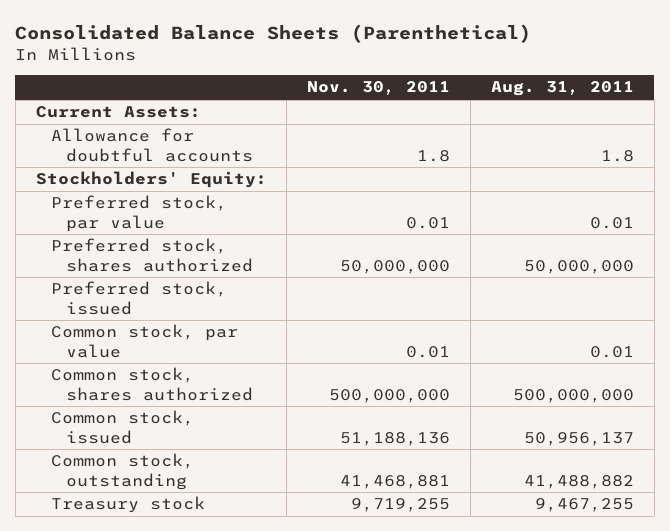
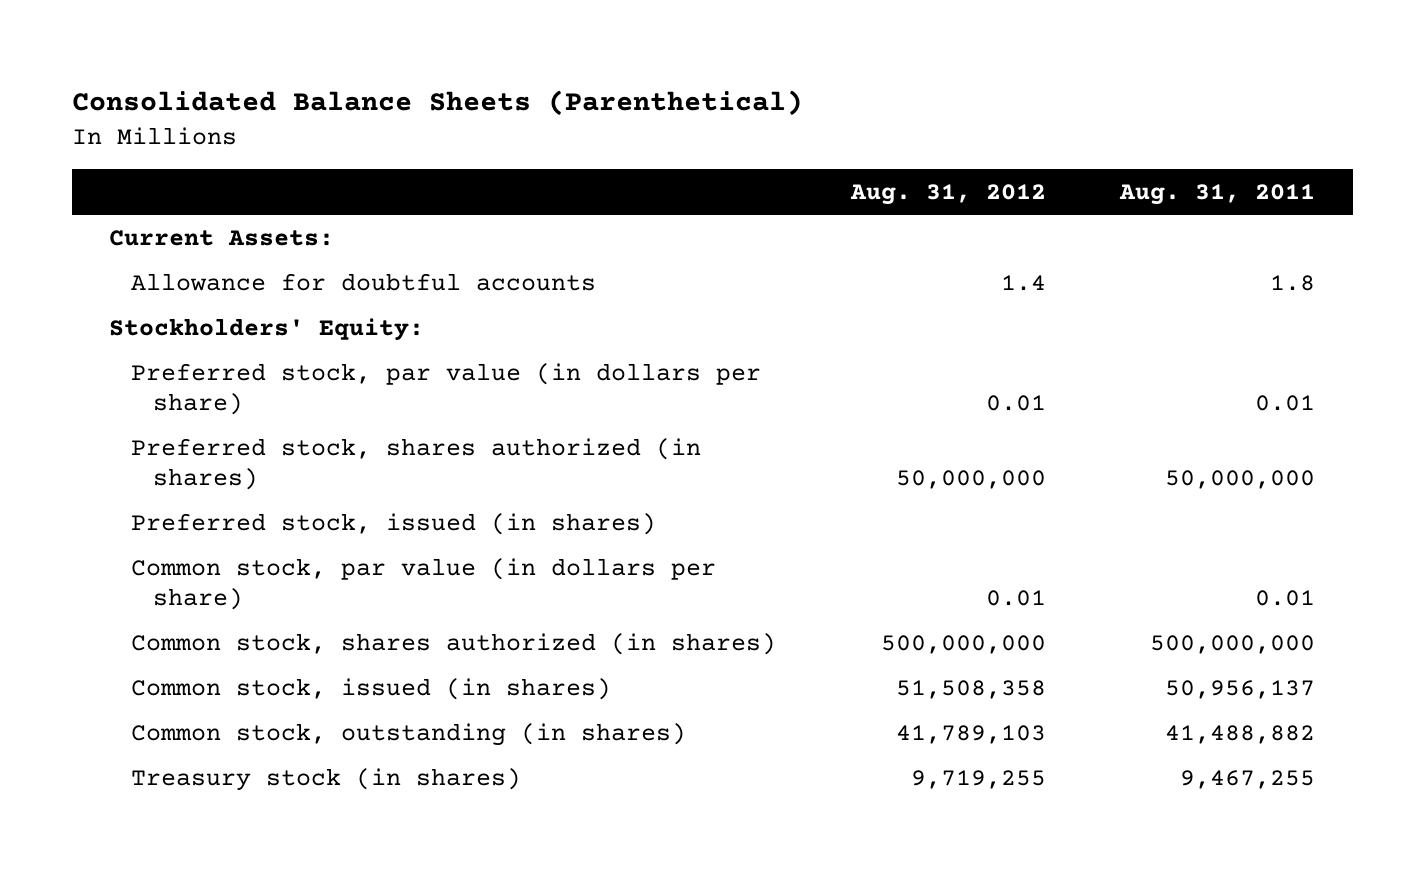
[307,81,451,96] Nov. 30, 2011 -> none
none -> [849,183,1046,205] Aug. 31, 2012
[50,195,227,232] Preferred stock, par value -> [130,362,761,416] Preferred stock, par value (in dollars per share)
[50,238,253,272] Preferred stock, shares authorized -> [130,437,701,491] Preferred stock, shares authorized (in shares)
[50,281,227,315] Preferred stock, issued -> [130,512,656,535] Preferred stock, issued (in shares)
[50,324,238,358] Common stock, par value -> [130,557,716,611] Common stock, par value (in dollars per share)
[50,367,253,401] Common stock, shares authorized -> [130,632,776,655] Common stock, shares authorized (in shares)
[50,410,194,444] Common stock, issued -> [130,677,611,700] Common stock, issued (in shares)
[50,453,194,490] Common stock, outstanding -> [130,722,686,746] Common stock, outstanding (in shares)
[50,496,205,514] Treasury stock -> [130,767,521,791] Treasury stock (in shares)

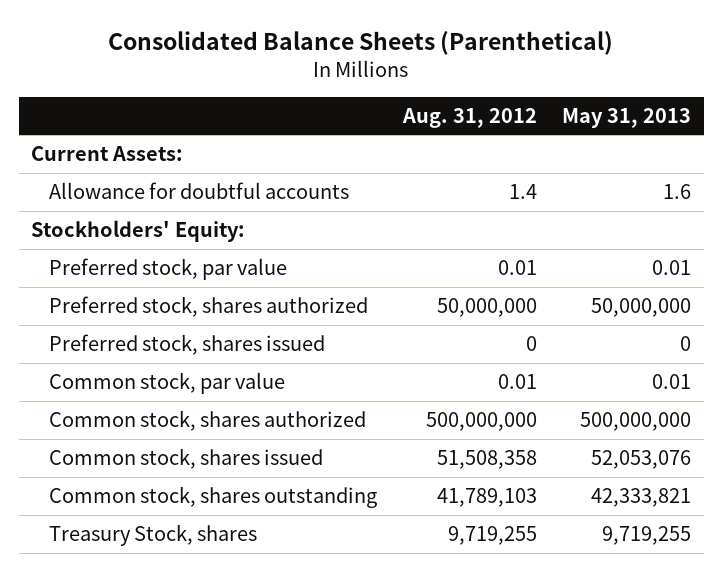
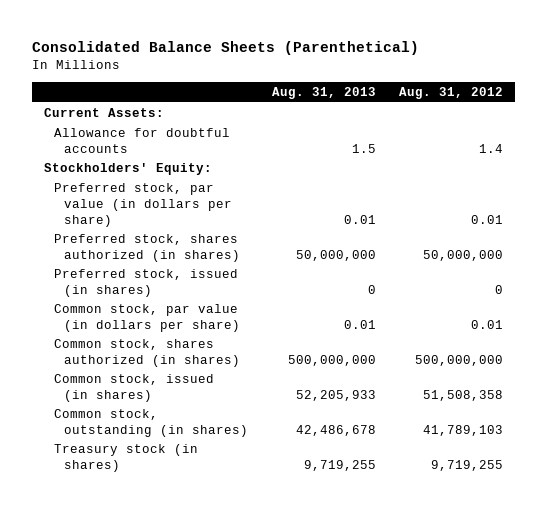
[562,107,692,128] May 31, 2013 -> none
none -> [271,87,376,100] Aug. 31, 2013
[49,258,288,281] Preferred stock, par value -> [54,183,232,227] Preferred stock, par value (in dollars per share)
[49,296,369,318] Preferred stock, shares authorized -> [54,234,240,262] Preferred stock, shares authorized (in shares)
[49,334,326,356] Preferred stock, shares issued -> [54,269,239,297] Preferred stock, issued (in shares)
[49,372,286,395] Common stock, par value -> [54,304,240,332] Common stock, par value (in dollars per share)
[49,410,367,432] Common stock, shares authorized -> [54,339,240,367] Common stock, shares authorized (in shares)
[49,448,324,470] Common stock, shares issued -> [54,374,215,402] Common stock, issued (in shares)
[49,486,378,509] Common stock, shares outstanding -> [54,409,248,437] Common stock, outstanding (in shares)
[49,524,258,547] Treasury Stock, shares -> [54,444,199,472] Treasury stock (in shares)

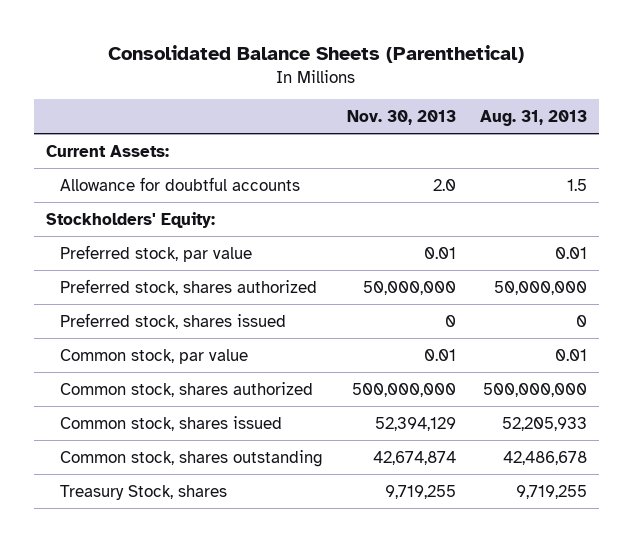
[399,87,504,100] Aug. 31, 2012 -> none
none -> [346,109,456,125] Nov. 30, 2013
[54,183,232,227] Preferred stock, par value (in dollars per share) -> [60,244,253,262] Preferred stock, par value
[54,234,240,262] Preferred stock, shares authorized (in shares) -> [60,278,318,295] Preferred stock, shares authorized
[54,269,239,297] Preferred stock, issued (in shares) -> [60,312,287,329] Preferred stock, shares issued
[54,304,240,332] Common stock, par value (in dollars per share) -> [60,348,249,364] Common stock, par value
[54,339,240,367] Common stock, shares authorized (in shares) -> [60,381,314,397] Common stock, shares authorized
[54,374,215,402] Common stock, issued (in shares) -> [60,415,283,431] Common stock, shares issued
[54,409,248,437] Common stock, outstanding (in shares) -> [60,449,324,467] Common stock, shares outstanding
[54,444,199,472] Treasury stock (in shares) -> [60,484,228,500] Treasury Stock, shares

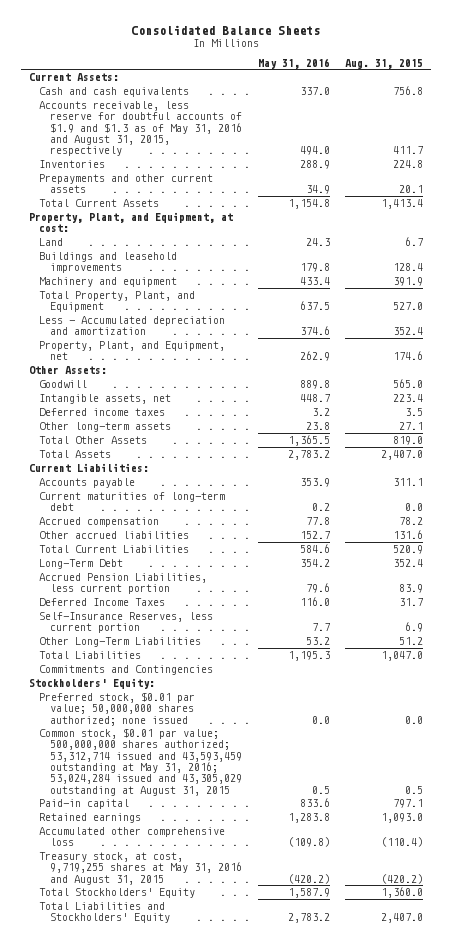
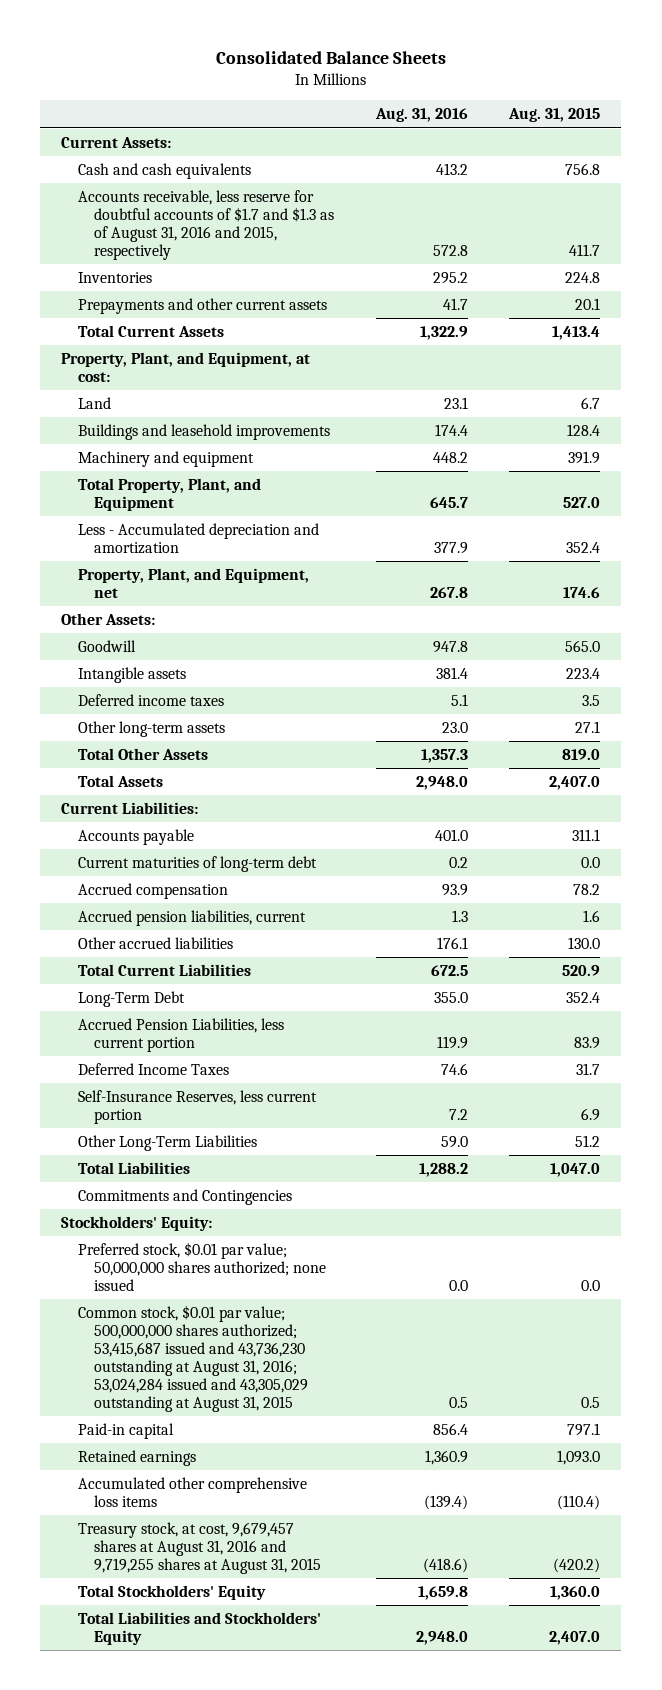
[257,57,330,69] May 31, 2016 -> none
none -> [374,108,468,123] Aug. 31, 2016
[39,100,242,157] Accounts receivable, less reserve for doubtful accounts of $1.9 and $1.3 as of May 31, 2016 and August 31, 2015, respectively -> [77,189,334,260] Accounts receivable, less reserve for doubtful accounts of $1.7 and $1.3 as of August 31, 2016 and 2015, respectively
[39,393,172,404] Intangible assets, net -> [77,666,186,683] Intangible assets
none -> [77,909,306,926] Accrued pension liabilities, current
[393,529,424,539] 131.6 -> [568,936,601,949] 130.0
[39,727,242,796] Common stock, $0.01 par value; 500,000,000 shares authorized; 53,312,714 issued and 43,593,459 outstanding at May 31, 2016; 53,024,284 issued and 43,305,029 outstanding at August 31, 2015 -> [77,1304,308,1412] Common stock, $0.01 par value; 500,000,000 shares authorized; 53,415,687 issued and 43,736,230 outstanding at August 31, 2016; 53,024,284 issued and 43,305,029 outstanding at August 31, 2015
[39,826,226,847] Accumulated other comprehensive loss -> [77,1476,307,1507] Accumulated other comprehensive loss items
[39,851,242,885] Treasury stock, at cost, 9,719,255 shares at May 31, 2016 and August 31, 2015 -> [77,1521,321,1574] Treasury stock, at cost, 9,679,457 shares at August 31, 2016 and 9,719,255 shares at August 31, 2015

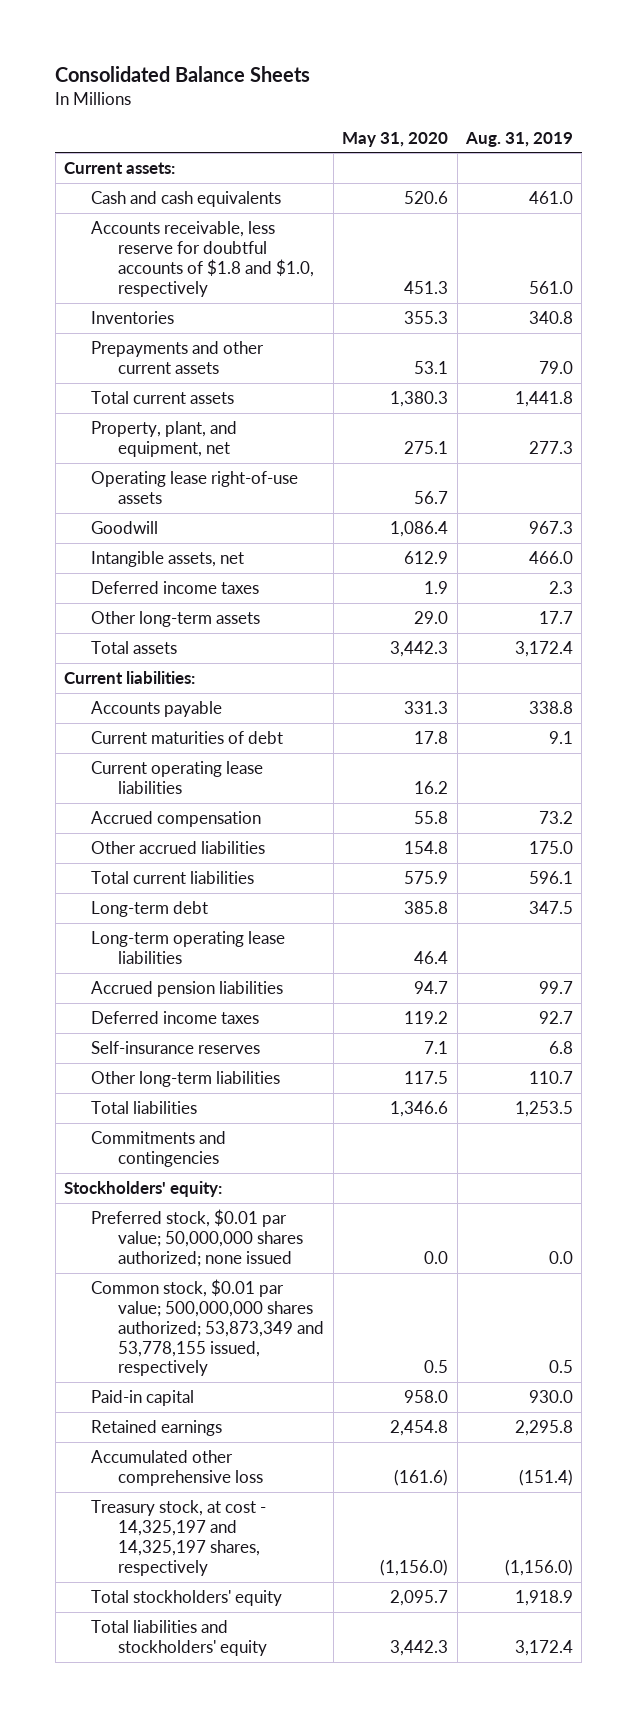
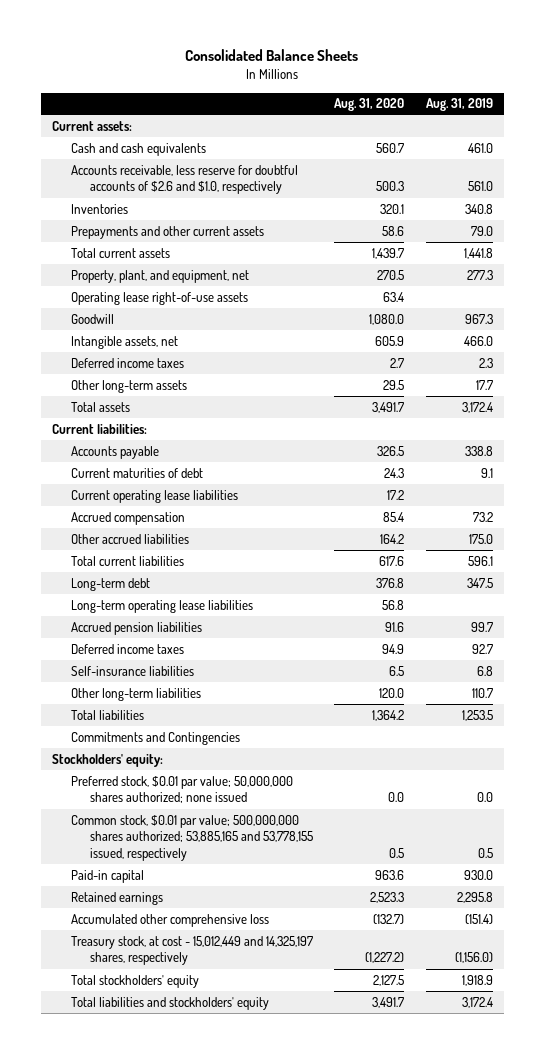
[342,131,449,147] May 31, 2020 -> none
none -> [334,98,405,112] Aug. 31, 2020
[91,221,315,297] Accounts receivable, less reserve for doubtful accounts of $1.8 and $1.0, respectively -> [70,164,298,195] Accounts receivable, less reserve for doubtful accounts of $2.6 and $1.0, respectively
[91,1041,261,1055] Self-insurance reserves -> [70,665,194,676] Self-insurance liabilities
[91,1131,227,1168] Commitments and contingencies -> [70,731,240,745] Commitments and Contingencies
[91,1279,325,1377] Common stock, $0.01 par value; 500,000,000 shares authorized; 53,873,349 and 53,778,155 issued, respectively -> [70,814,313,862] Common stock, $0.01 par value; 500,000,000 shares authorized; 53,885,165 and 53,778,155 issued, respectively
[91,1500,267,1576] Treasury stock, at cost - 14,325,197 and 14,325,197 shares, respectively -> [70,935,313,966] Treasury stock, at cost - 15,012,449 and 14,325,197 shares, respectively

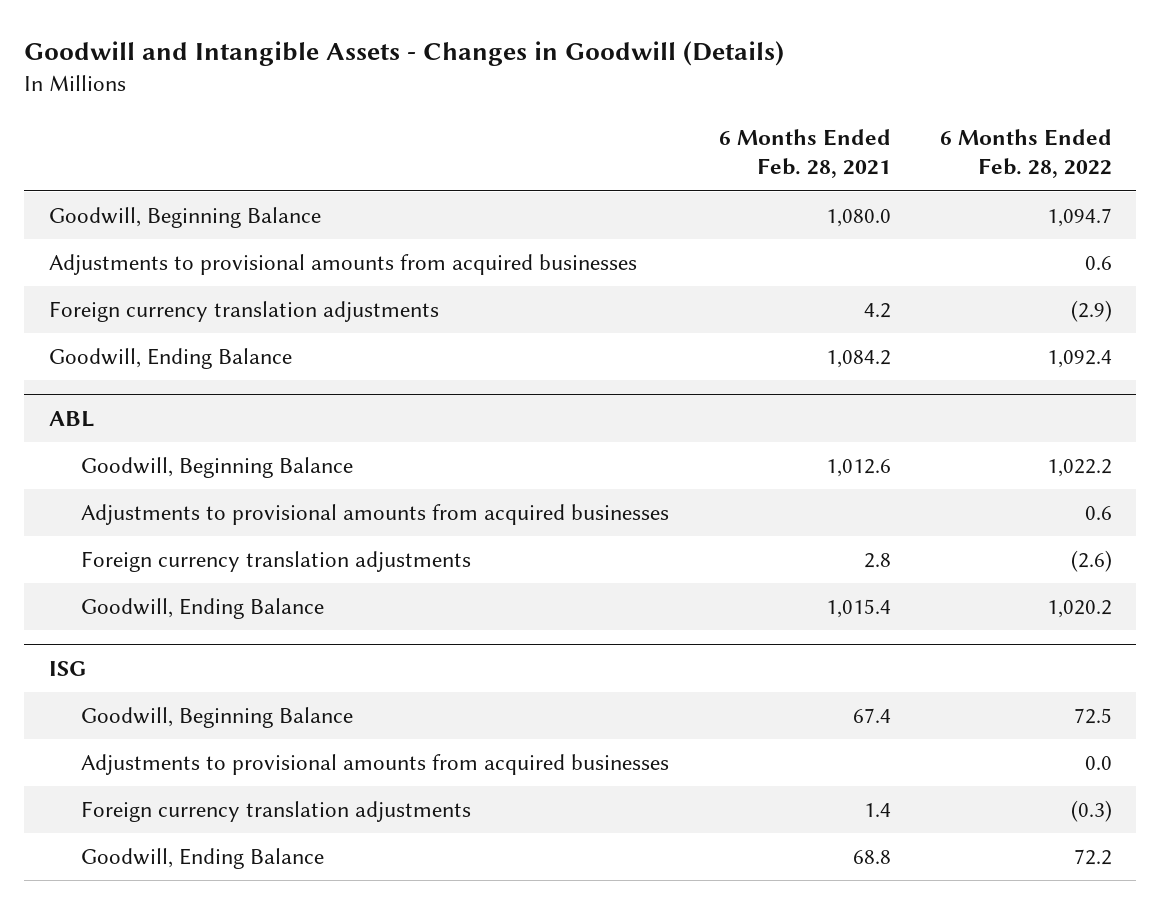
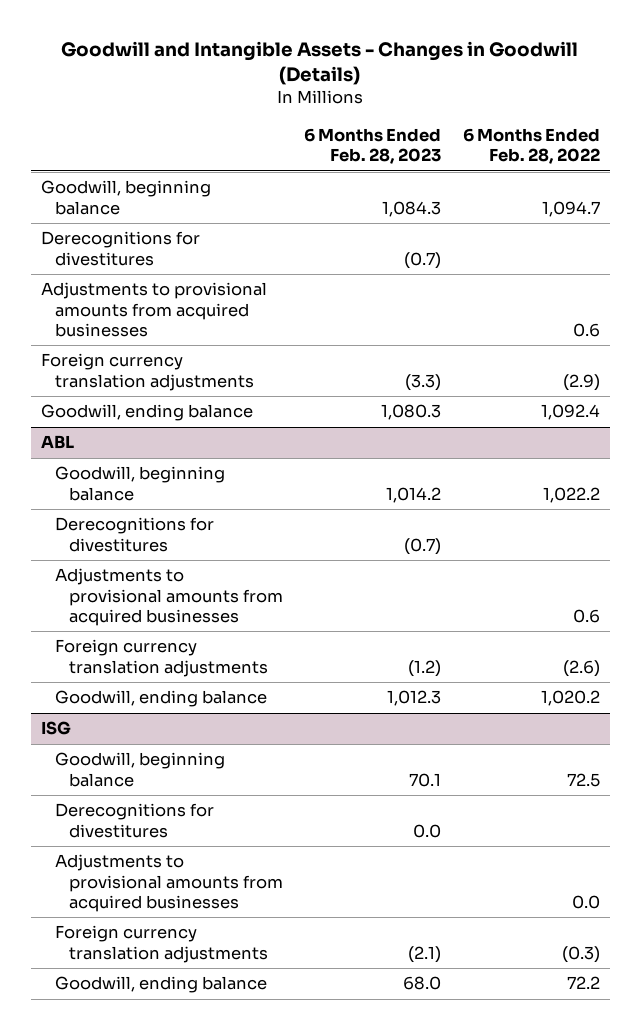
[718,129,891,179] 6 Months Ended Feb. 28, 2021 -> none
none -> [304,128,442,165] 6 Months Ended Feb. 28, 2023
[49,207,322,229] Goodwill, Beginning Balance -> [41,180,212,215] Goodwill, beginning balance
none -> [41,231,201,266] Derecognitions for divestitures
[49,348,293,370] Goodwill, Ending Balance -> [41,404,254,422] Goodwill, ending balance
[81,457,354,479] Goodwill, Beginning Balance -> [55,466,226,501] Goodwill, beginning balance
none -> [55,517,215,552] Derecognitions for divestitures
[81,598,325,620] Goodwill, Ending Balance -> [55,690,268,708] Goodwill, ending balance
[81,707,354,729] Goodwill, Beginning Balance -> [55,752,226,787] Goodwill, beginning balance
none -> [55,803,215,838] Derecognitions for divestitures
[81,848,325,870] Goodwill, Ending Balance -> [55,976,268,994] Goodwill, ending balance

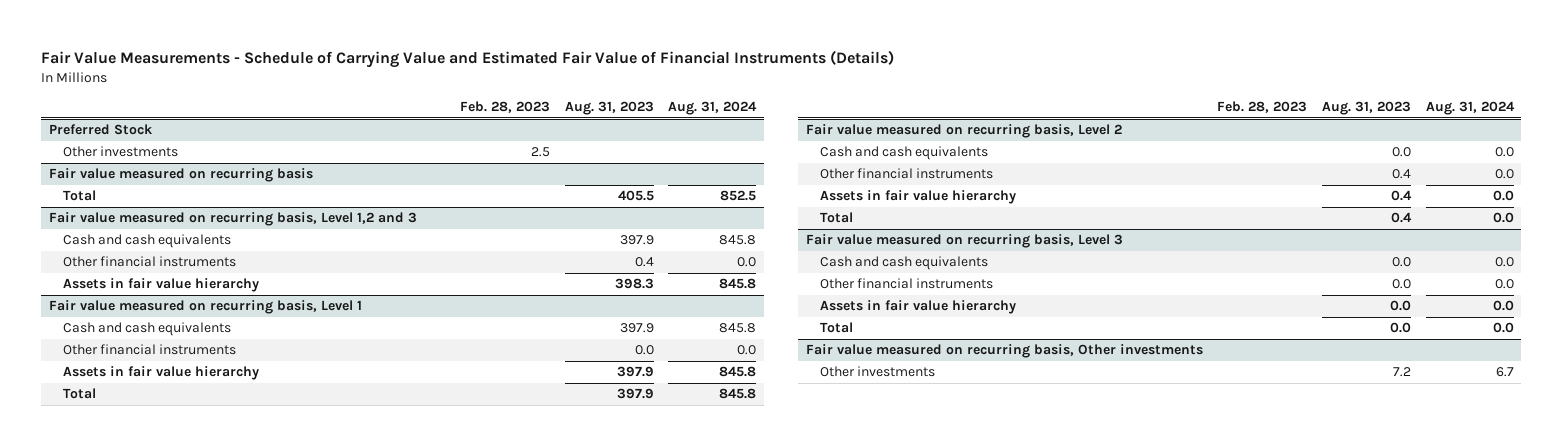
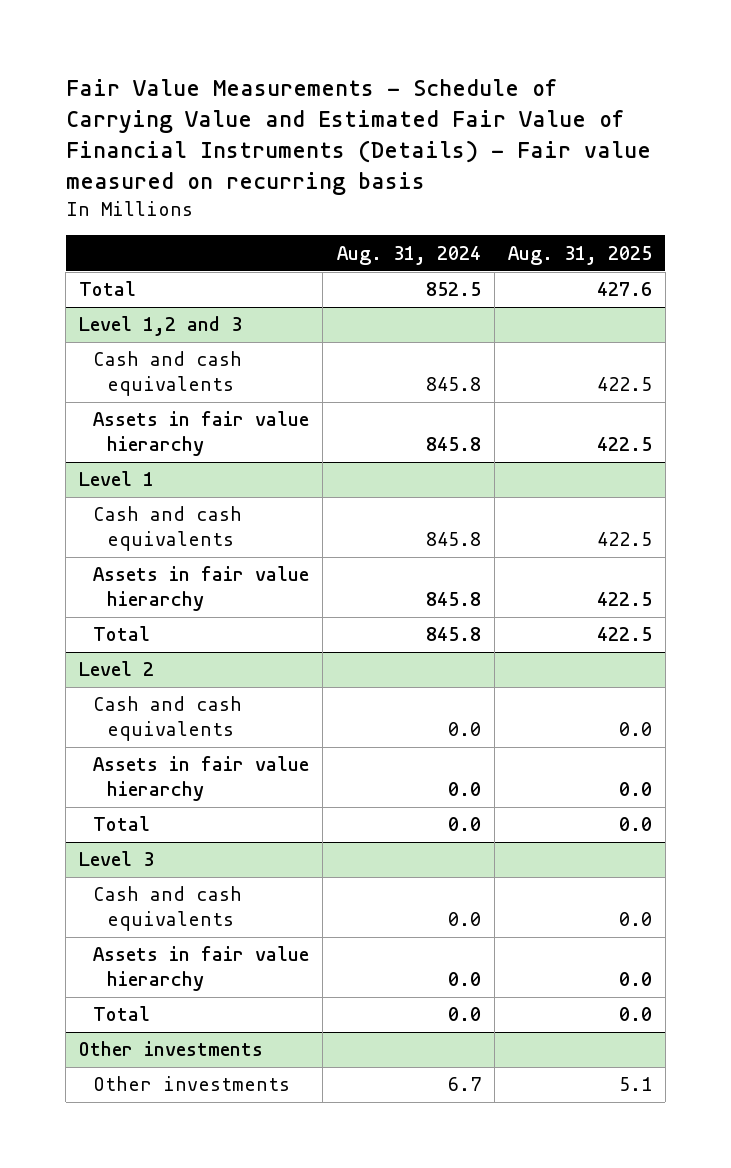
[41,49,895,68] Fair Value Measurements - Schedule of Carrying Value and Estimated Fair Value of Financial Instruments (Details) -> [65,79,651,195] Fair Value Measurements - Schedule of Carrying Value and Estimated Fair Value of Financial Instruments (Details) - Fair value measured on recurring basis
[460,101,551,114] Feb. 28, 2023 -> none
[564,101,654,116] Aug. 31, 2023 -> none
none -> [507,245,652,265] Aug. 31, 2025
[48,124,153,136] Preferred Stock -> none
[63,146,179,158] Other investments -> none
[48,168,313,183] Fair value measured on recurring basis -> none
[48,212,417,227] Fair value measured on recurring basis, Level 1,2 and 3 -> none
none -> [79,316,243,337] Level 1,2 and 3
[63,256,237,268] Other financial instruments -> none
[48,300,362,315] Fair value measured on recurring basis, Level 1 -> none
none -> [79,471,155,487] Level 1
[63,344,237,356] Other financial instruments -> none
[805,124,1122,139] Fair value measured on recurring basis, Level 2 -> none
none -> [79,661,155,677] Level 2
[820,168,994,180] Other financial instruments -> none
[805,234,1123,249] Fair value measured on recurring basis, Level 3 -> none
none -> [79,851,155,867] Level 3
[820,278,994,290] Other financial instruments -> none
[805,344,1203,359] Fair value measured on recurring basis, Other investments -> none
none -> [79,1041,264,1057] Other investments

